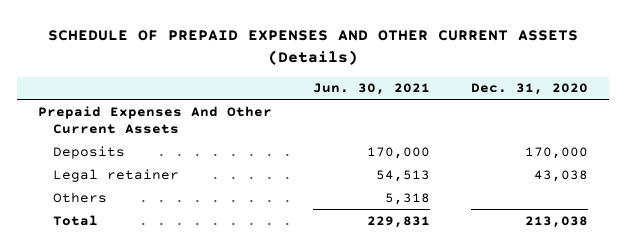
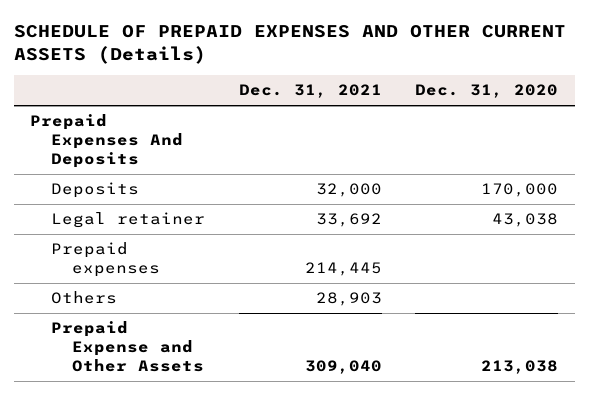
[312,83,430,96] Jun. 30, 2021 -> none
none -> [238,84,382,99] Dec. 31, 2021
[37,105,272,135] Prepaid Expenses And Other Current Assets -> none
none -> [30,114,184,169] Prepaid Expenses And Deposits
none -> [51,242,160,278] Prepaid expenses
[52,214,98,226] Total -> [51,321,204,373] Prepaid Expense and Other Assets

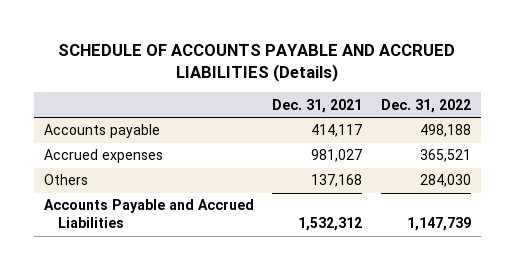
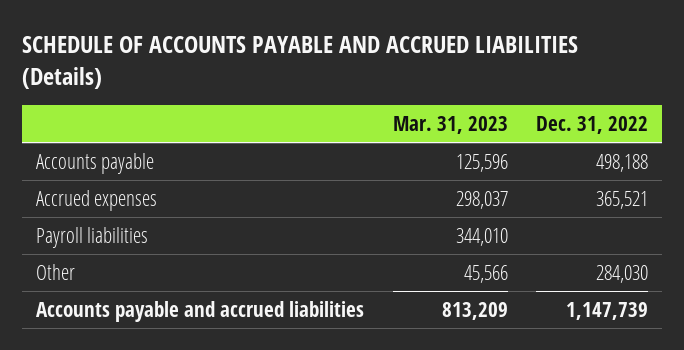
[272,98,363,113] Dec. 31, 2021 -> none
none -> [392,116,508,135] Mar. 31, 2023
none -> [36,226,149,248] Payroll liabilities
[43,174,88,186] Others -> [36,263,76,280] Other
[43,199,254,229] Accounts Payable and Accrued Liabilities -> [36,300,365,322] Accounts payable and accrued liabilities

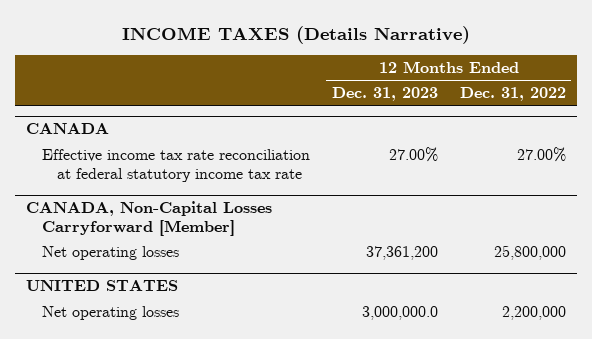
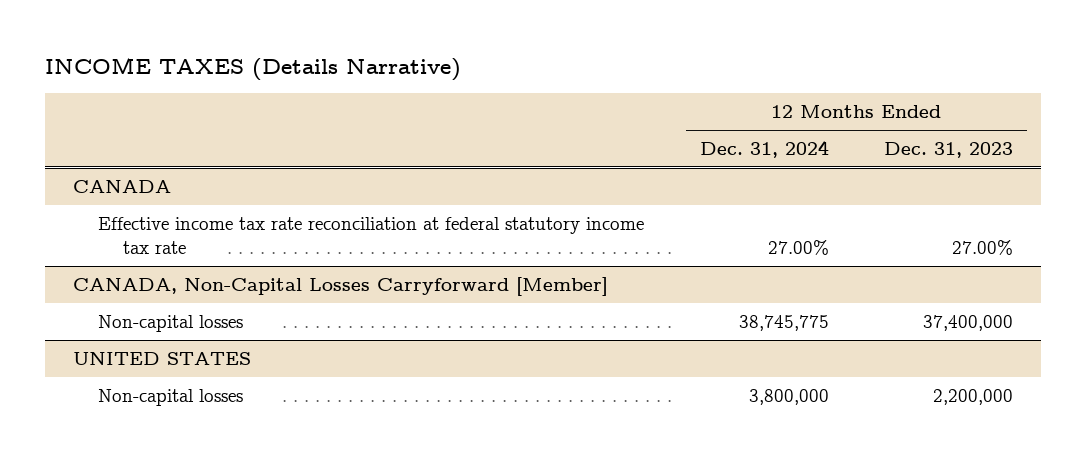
[459,87,566,102] Dec. 31, 2022 -> none
none -> [699,140,829,159] Dec. 31, 2024
[41,246,179,261] Net operating losses -> [98,314,244,332] Non-capital losses
[365,246,438,261] 37,361,200 -> [923,314,1014,331] 37,400,000
[41,306,179,321] Net operating losses -> [98,388,244,406] Non-capital losses
[361,306,438,321] 3,000,000.0 -> [933,388,1014,405] 2,200,000

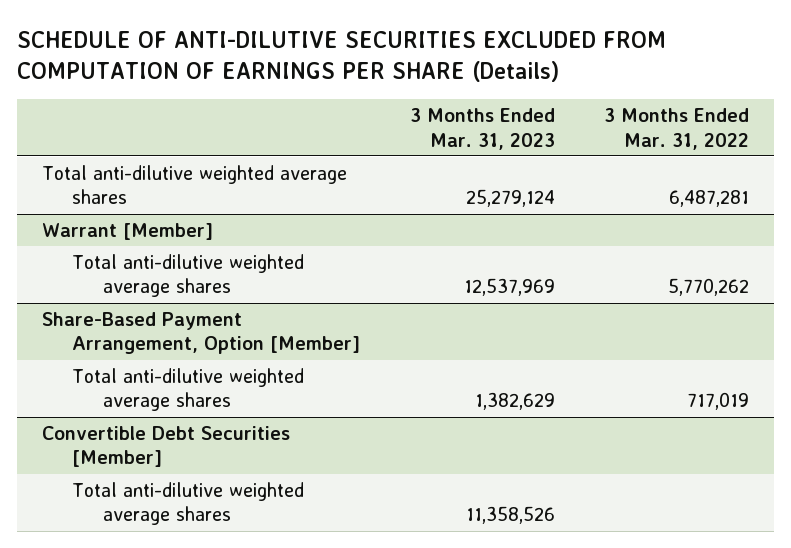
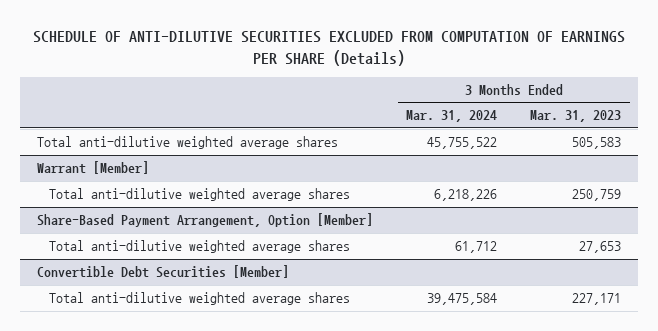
[604,108,750,150] 3 Months Ended Mar. 31, 2022 -> none
none -> [405,110,497,123] Mar. 31, 2024
[465,189,555,208] 25,279,124 -> [572,137,622,150] 505,583
[463,278,555,297] 12,537,969 -> [572,189,622,202] 250,759
[474,392,555,411] 1,382,629 -> [579,241,622,254] 27,653
[465,506,555,525] 11,358,526 -> [572,293,622,306] 227,171

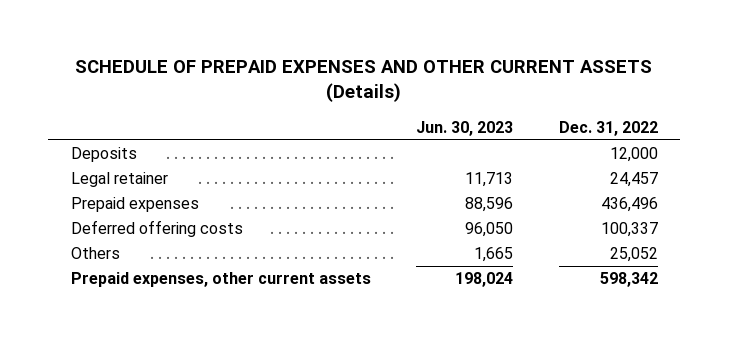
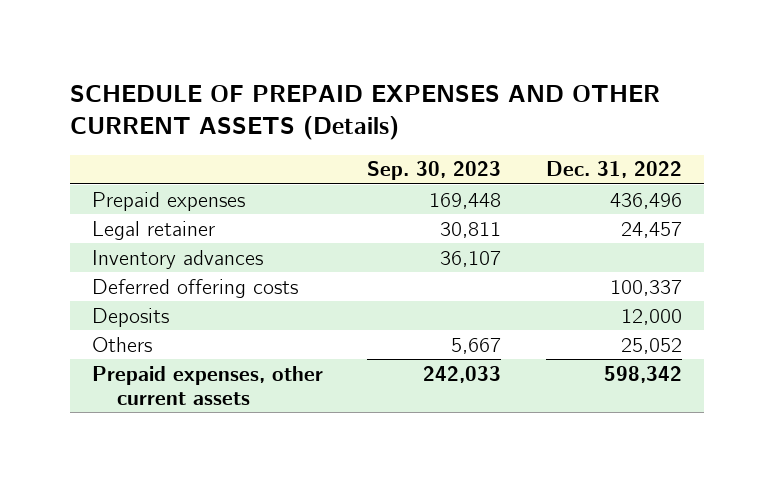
[416,120,514,136] Jun. 30, 2023 -> none
none -> [367,161,502,181] Sep. 30, 2023
[71,172,169,188] Legal retainer -> [91,220,215,240] Legal retainer
none -> [91,249,263,269] Inventory advances
[71,147,138,163] Deposits -> [91,307,169,327] Deposits

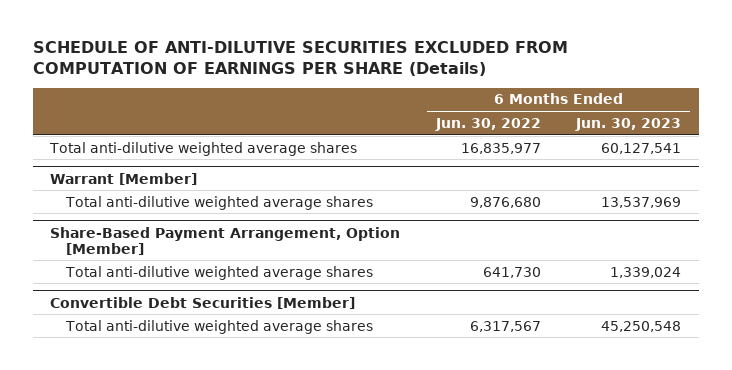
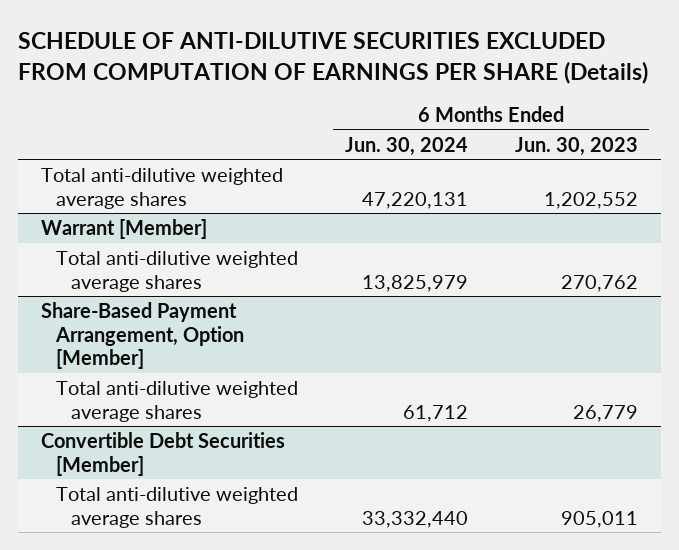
[434,117,541,131] Jun. 30, 2022 -> none
none -> [345,136,469,156] Jun. 30, 2024
[601,142,682,154] 60,127,541 -> [543,191,638,209] 1,202,552
[601,196,682,208] 13,537,969 -> [560,274,638,292] 270,762
[610,266,682,278] 1,339,024 -> [572,404,638,422] 26,779
[601,320,682,332] 45,250,548 -> [560,510,638,528] 905,011

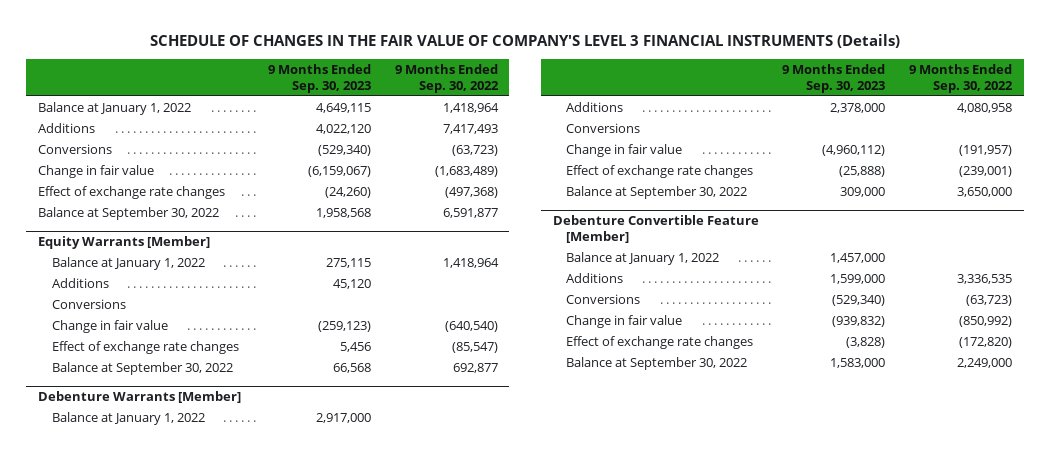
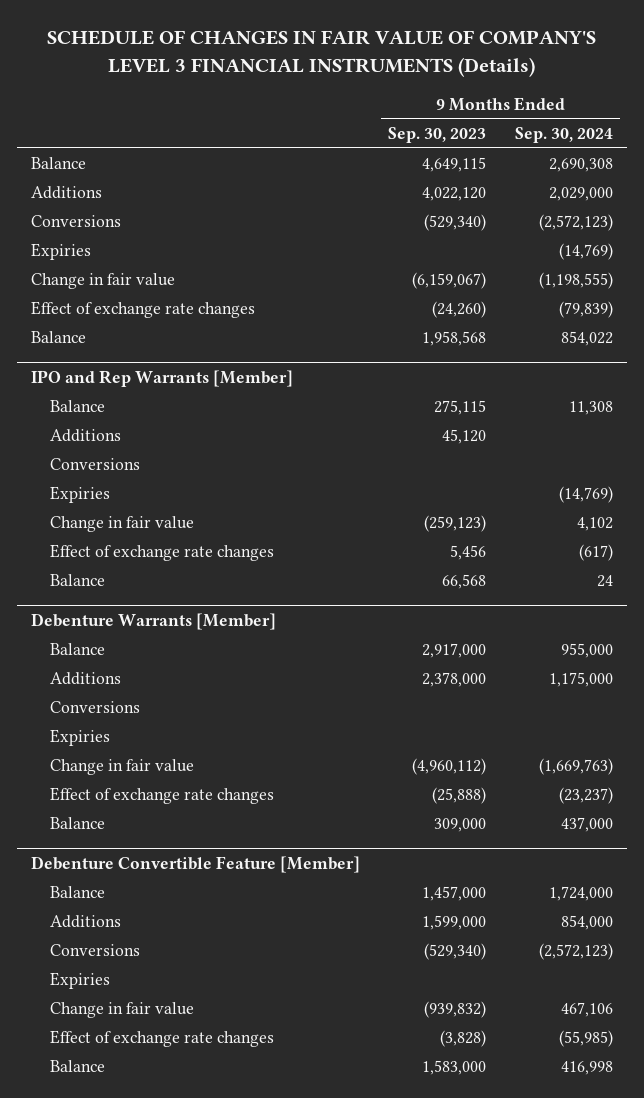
[150,34,901,49] SCHEDULE OF CHANGES IN THE FAIR VALUE OF COMPANY'S LEVEL 3 FINANCIAL INSTRUMENTS (Details) -> [46,30,596,77] SCHEDULE OF CHANGES IN FAIR VALUE OF COMPANY'S LEVEL 3 FINANCIAL INSTRUMENTS (Details)
[394,63,499,93] 9 Months Ended Sep. 30, 2022 -> none
none -> [514,126,613,143] Sep. 30, 2024
[38,101,192,115] Balance at January 1, 2022 -> [31,157,87,170] Balance
none -> [31,243,92,261] Expiries
[38,236,211,250] Equity Warrants [Member] -> none
[38,206,220,220] Balance at September 30, 2022 -> [31,331,87,344] Balance
none -> [31,369,294,387] IPO and Rep Warrants [Member]
[51,256,205,270] Balance at January 1, 2022 -> [49,400,105,413] Balance
none -> [49,486,110,504] Expiries
[51,361,233,375] Balance at September 30, 2022 -> [49,574,105,587] Balance
[51,411,205,425] Balance at January 1, 2022 -> [49,643,105,656] Balance
none -> [49,729,110,747] Expiries
[566,185,748,199] Balance at September 30, 2022 -> [49,817,105,830] Balance
[566,251,720,265] Balance at January 1, 2022 -> [49,886,105,899] Balance
none -> [49,972,110,990] Expiries
[566,356,748,370] Balance at September 30, 2022 -> [49,1060,105,1073] Balance

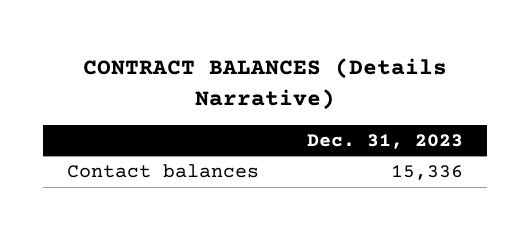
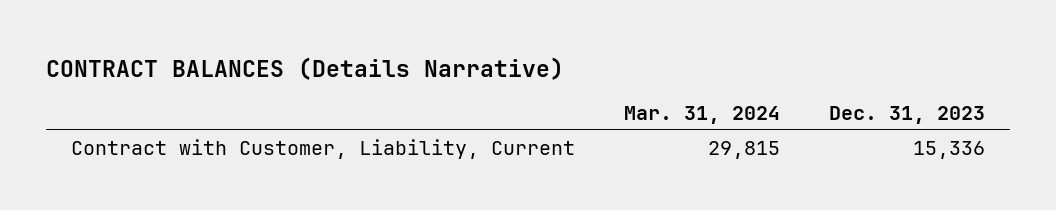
none -> [623,106,780,125] Mar. 31, 2024
[66,164,259,179] Contact balances -> [70,138,575,159] Contract with Customer, Liability, Current

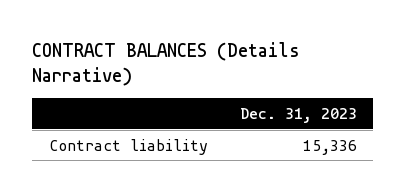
[623,106,780,125] Mar. 31, 2024 -> none
[70,138,575,159] Contract with Customer, Liability, Current -> [48,138,208,155] Contract liability

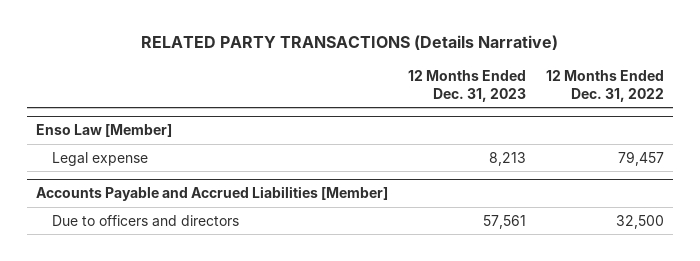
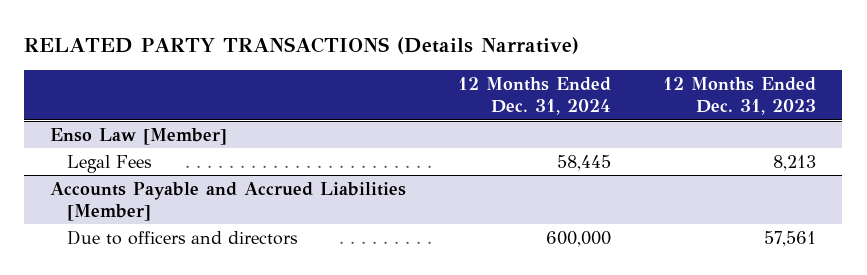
[545,70,664,102] 12 Months Ended Dec. 31, 2022 -> none
none -> [458,77,612,116] 12 Months Ended Dec. 31, 2024
[51,151,148,166] Legal expense -> [66,154,152,173] Legal Fees

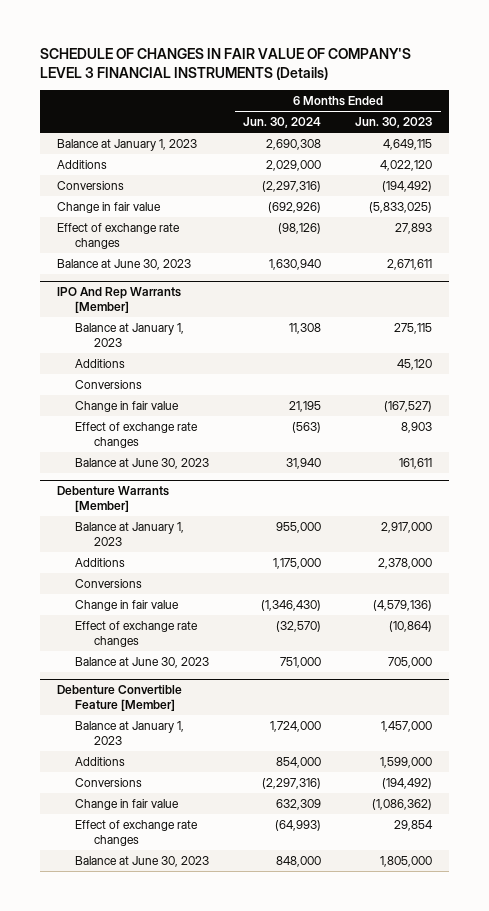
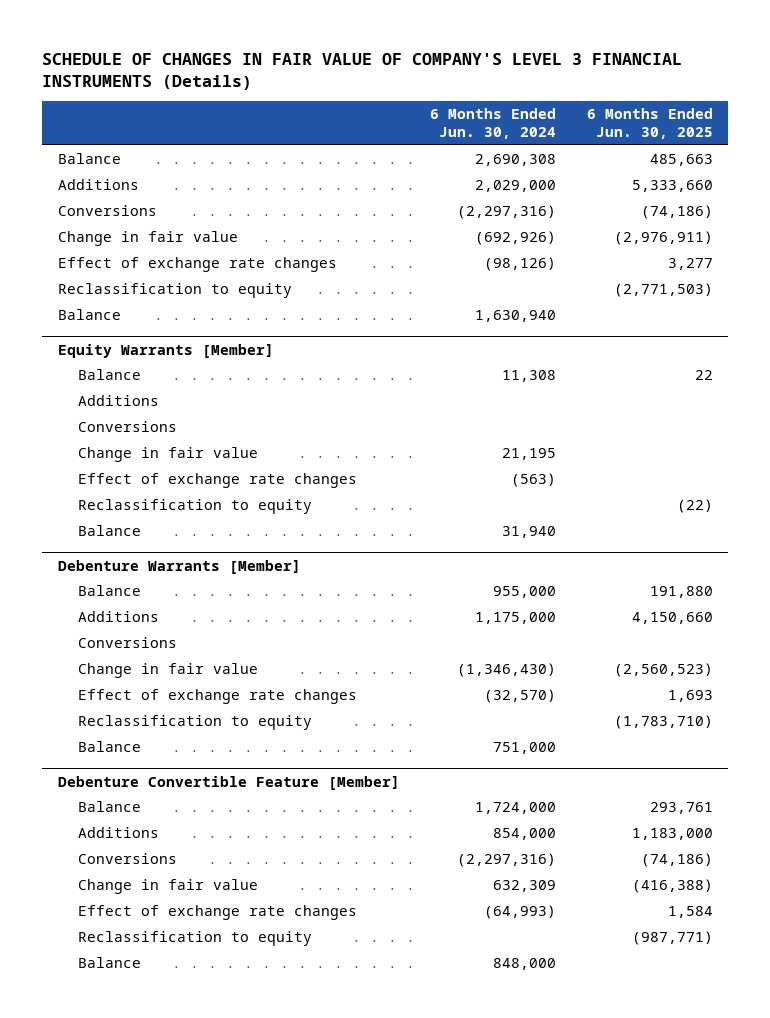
[355,117,433,129] Jun. 30, 2023 -> none
none -> [586,108,713,140] 6 Months Ended Jun. 30, 2025
[56,139,197,152] Balance at January 1, 2023 -> [57,152,121,164] Balance
[56,287,181,314] IPO And Rep Warrants [Member] -> none
none -> [57,282,292,298] Reclassification to equity
[56,259,191,271] Balance at June 30, 2023 -> [57,308,121,320] Balance
none -> [57,343,274,358] Equity Warrants [Member]
[75,323,185,347] Balance at January 1, 2023 -> [77,368,141,380] Balance
none -> [77,498,312,514] Reclassification to equity
[75,458,210,470] Balance at June 30, 2023 -> [77,524,141,536] Balance
[75,522,185,546] Balance at January 1, 2023 -> [77,584,141,596] Balance
none -> [77,714,312,730] Reclassification to equity
[75,657,210,669] Balance at June 30, 2023 -> [77,740,141,752] Balance
[75,721,185,745] Balance at January 1, 2023 -> [77,800,141,812] Balance
none -> [77,930,312,946] Reclassification to equity
[75,856,210,868] Balance at June 30, 2023 -> [77,956,141,968] Balance

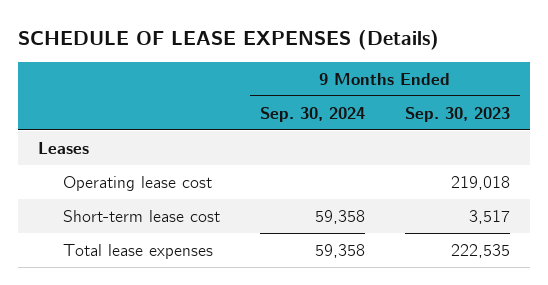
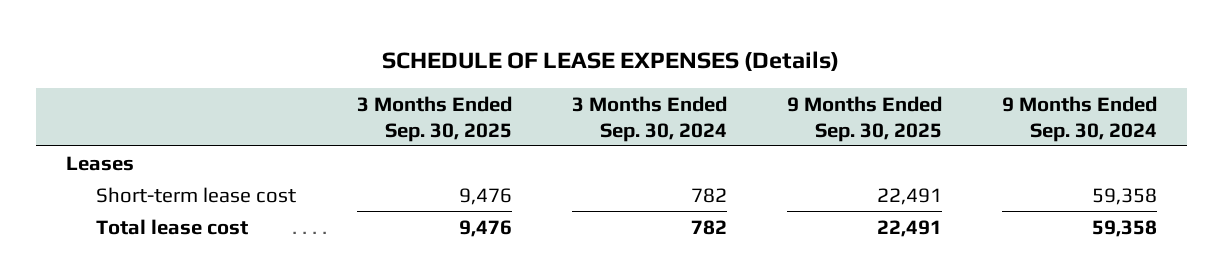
[404,106,510,122] Sep. 30, 2023 -> none
none -> [356,95,512,142] 3 Months Ended Sep. 30, 2025
none -> [571,95,727,142] 3 Months Ended Sep. 30, 2024
none -> [786,95,942,142] 9 Months Ended Sep. 30, 2025
[62,175,212,191] Operating lease cost -> none
[62,243,213,259] Total lease expenses -> [96,218,249,235] Total lease cost

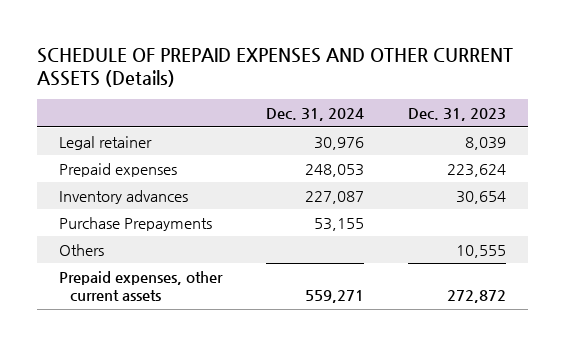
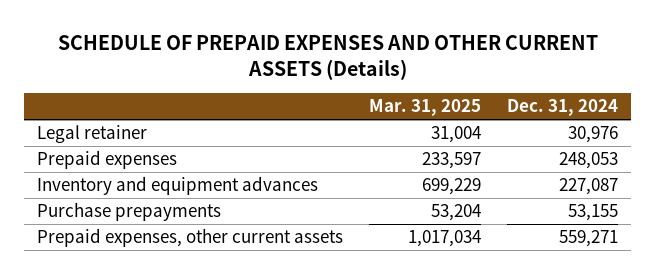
[407,108,506,122] Dec. 31, 2023 -> none
none -> [369,99,482,117] Mar. 31, 2025
[59,244,105,257] Others -> none
[59,190,189,205] Inventory advances -> [37,176,319,196] Inventory and equipment advances
[59,217,213,232] Purchase Prepayments -> [37,202,222,222] Purchase prepayments

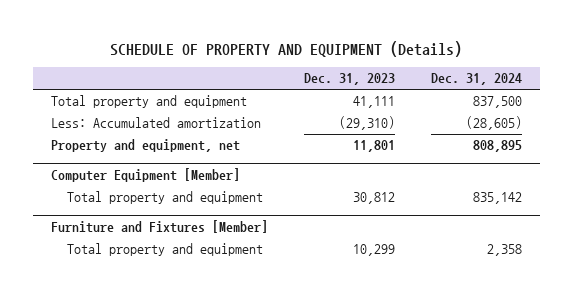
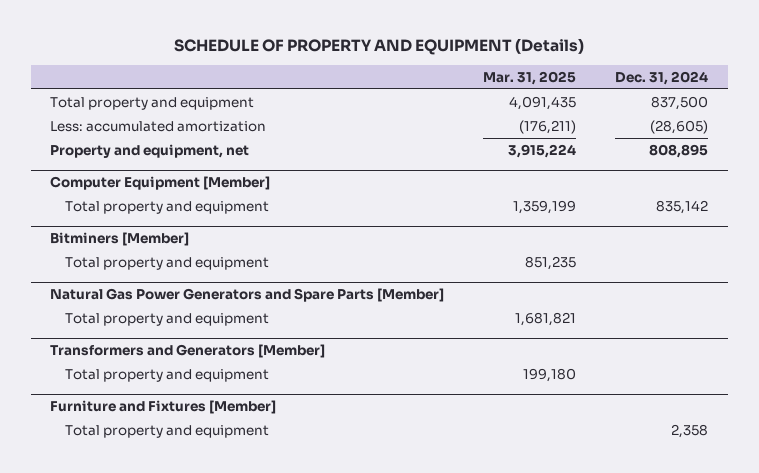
[303,73,395,86] Dec. 31, 2023 -> none
none -> [483,70,577,85] Mar. 31, 2025
[50,117,261,129] Less: Accumulated amortization -> [50,120,267,132] Less: accumulated amortization
none -> [50,232,190,247] Bitminers [Member]
none -> [64,256,269,270] Total property and equipment
none -> [50,288,445,303] Natural Gas Power Generators and Spare Parts [Member]
none -> [64,312,269,326] Total property and equipment
none -> [50,344,326,359] Transformers and Generators [Member]
none -> [64,368,269,382] Total property and equipment

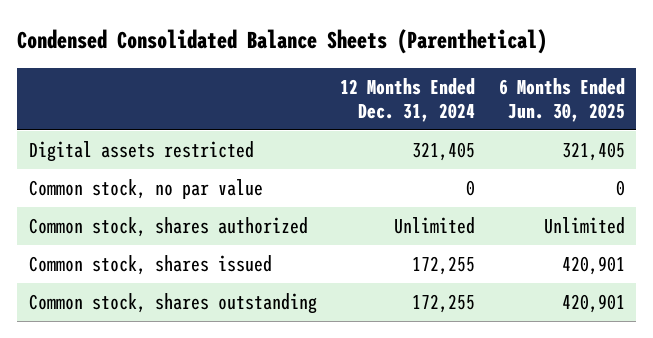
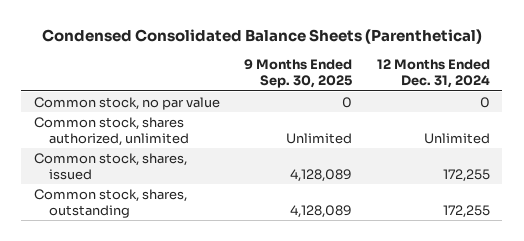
[498,78,625,122] 6 Months Ended Jun. 30, 2025 -> none
none -> [244,59,353,89] 9 Months Ended Sep. 30, 2025
[28,141,254,163] Digital assets restricted -> none
[28,217,308,238] Common stock, shares authorized -> [33,116,189,146] Common stock, shares authorized, unlimited
[28,255,272,276] Common stock, shares issued -> [33,152,187,180] Common stock, shares, issued
[28,293,317,315] Common stock, shares outstanding -> [33,188,187,218] Common stock, shares, outstanding

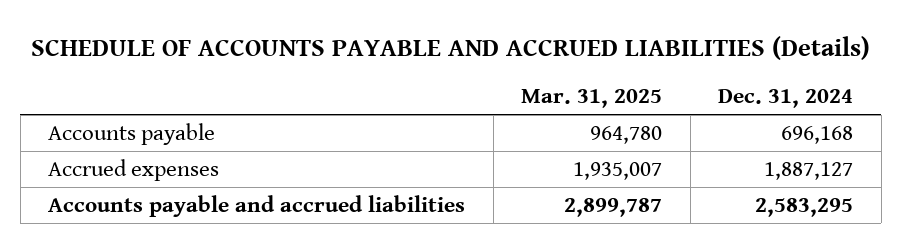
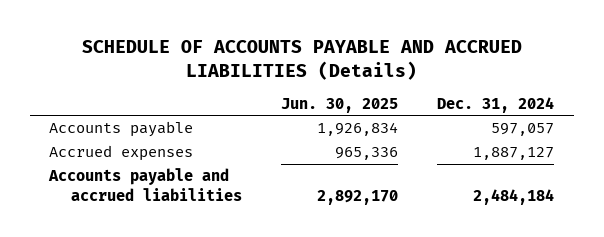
[521,89,663,109] Mar. 31, 2025 -> none
none -> [281,97,399,113] Jun. 30, 2025
[781,126,854,145] 696,168 -> [491,123,555,137] 597,057
[755,198,854,218] 2,583,295 -> [473,188,555,205] 2,484,184

